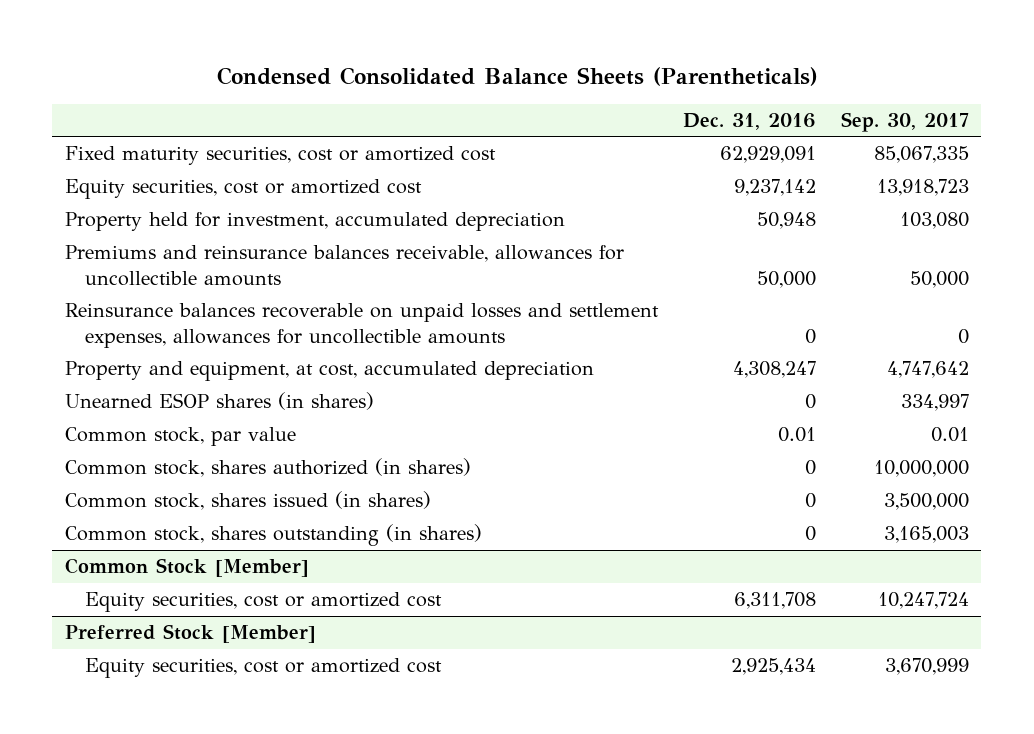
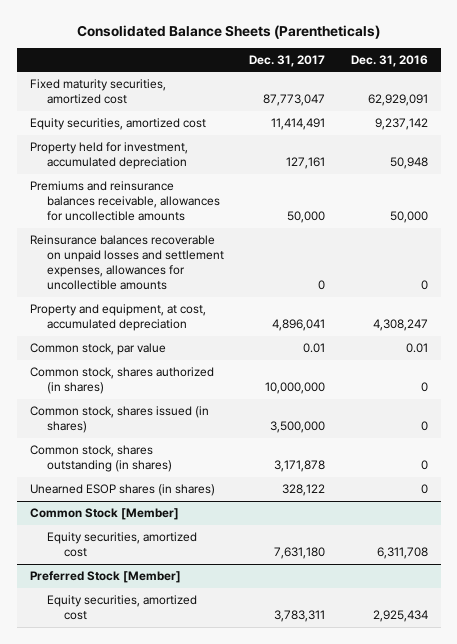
[216,66,818,86] Condensed Consolidated Balance Sheets (Parentheticals) -> [76,24,380,39] Consolidated Balance Sheets (Parentheticals)
[840,111,969,132] Sep. 30, 2017 -> none
none -> [249,54,326,67] Dec. 31, 2017
[64,146,496,166] Fixed maturity securities, cost or amortized cost -> [29,79,166,105] Fixed maturity securities, amortized cost
[64,179,422,200] Equity securities, cost or amortized cost -> [29,118,206,131] Equity securities, amortized cost
[64,392,374,411] Unearned ESOP shares (in shares) -> [29,484,215,497] Unearned ESOP shares (in shares)
[85,592,443,613] Equity securities, cost or amortized cost -> [46,532,197,558] Equity securities, amortized cost
[85,658,443,679] Equity securities, cost or amortized cost -> [46,595,197,621] Equity securities, amortized cost

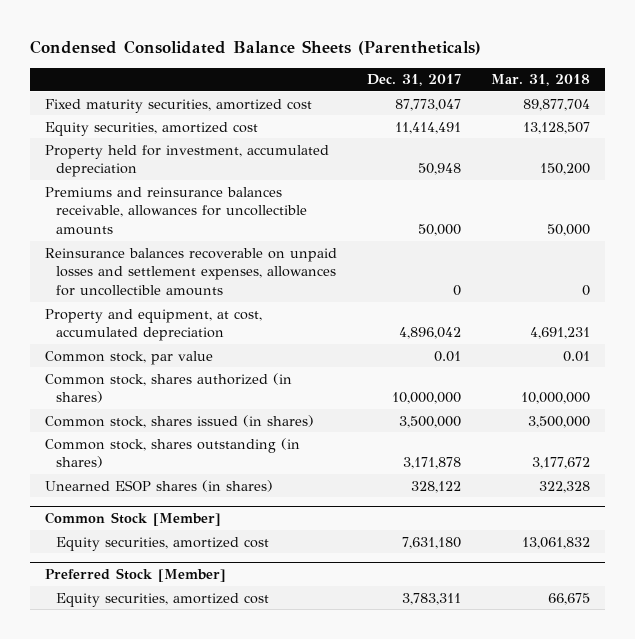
[76,24,380,39] Consolidated Balance Sheets (Parentheticals) -> [30,40,482,56] Condensed Consolidated Balance Sheets (Parentheticals)
[350,54,428,67] Dec. 31, 2016 -> none
none -> [490,74,590,87] Mar. 31, 2018
[286,157,326,170] 127,161 -> [418,163,462,176] 50,948
[272,319,326,332] 4,896,041 -> [399,327,462,340] 4,896,042

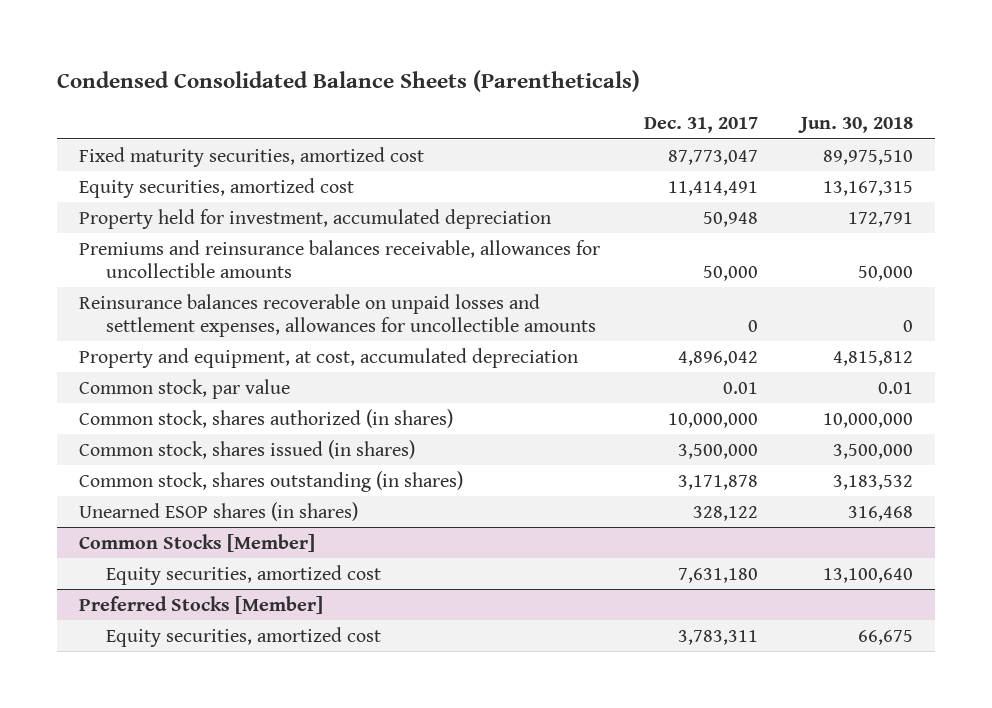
[490,74,590,87] Mar. 31, 2018 -> none
none -> [798,117,914,134] Jun. 30, 2018
[45,512,222,527] Common Stock [Member] -> [79,533,316,552] Common Stocks [Member]
[45,568,227,583] Preferred Stock [Member] -> [79,595,324,614] Preferred Stocks [Member]

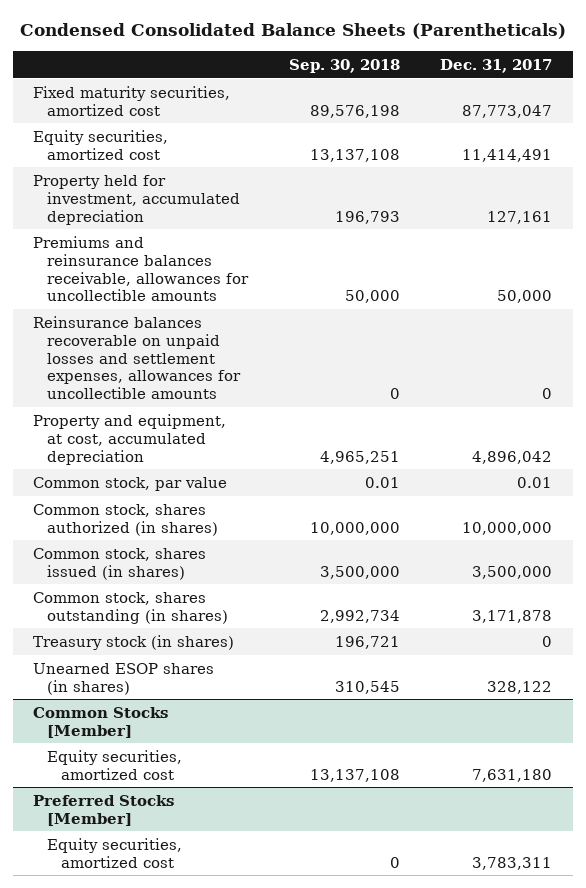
[798,117,914,134] Jun. 30, 2018 -> none
none -> [288,58,400,73] Sep. 30, 2018
[702,211,758,227] 50,948 -> [487,210,553,224] 127,161
none -> [33,634,235,650] Treasury stock (in shares)

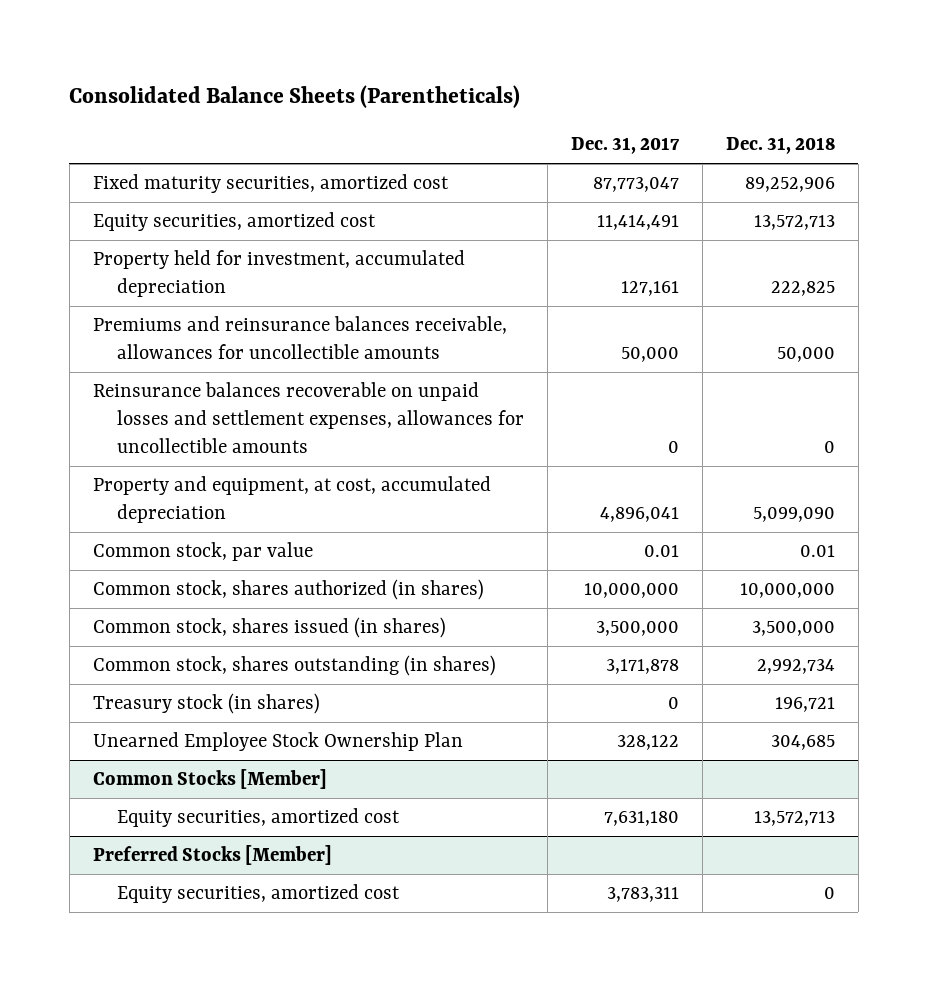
[19,23,566,40] Condensed Consolidated Balance Sheets (Parentheticals) -> [69,85,521,109] Consolidated Balance Sheets (Parentheticals)
[288,58,400,73] Sep. 30, 2018 -> none
none -> [725,137,835,155] Dec. 31, 2018
[472,450,553,464] 4,896,042 -> [599,507,679,523] 4,896,041
[33,662,215,695] Unearned ESOP shares (in shares) -> [92,732,463,752] Unearned Employee Stock Ownership Plan

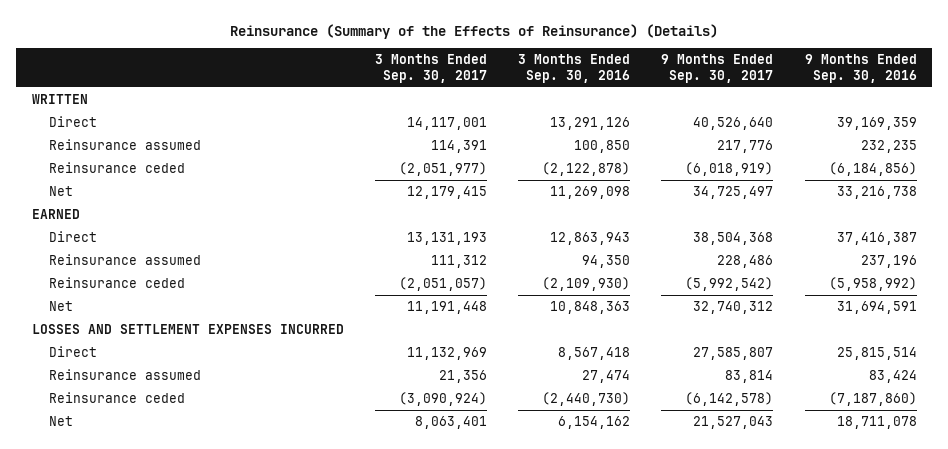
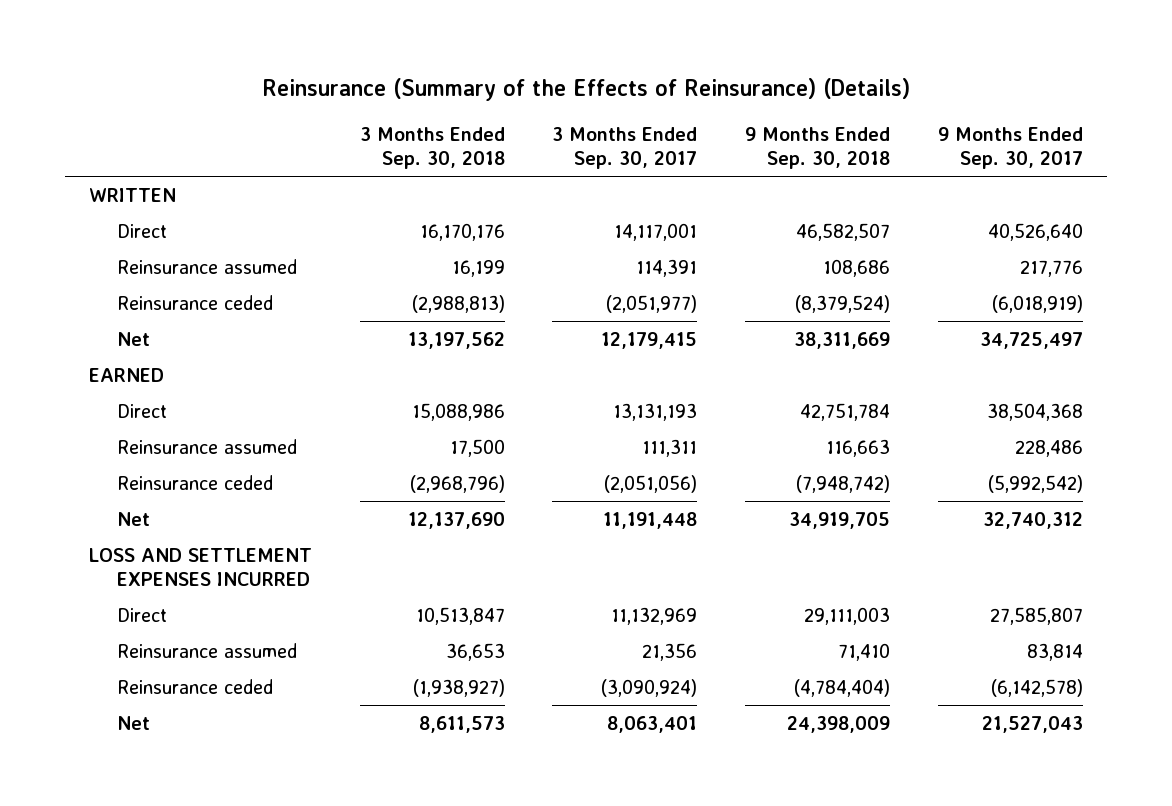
[518,53,631,83] 3 Months Ended Sep. 30, 2016 -> none
[804,53,917,83] 9 Months Ended Sep. 30, 2016 -> none
none -> [359,127,505,170] 3 Months Ended Sep. 30, 2018
none -> [745,127,891,170] 9 Months Ended Sep. 30, 2018
[431,255,488,269] 111,312 -> [642,438,698,457] 111,311
[399,277,488,292] (2,051,057) -> [604,474,698,493] (2,051,056)
[31,324,344,335] LOSSES AND SETTLEMENT EXPENSES INCURRED -> [88,547,312,586] LOSS AND SETTLEMENT EXPENSES INCURRED

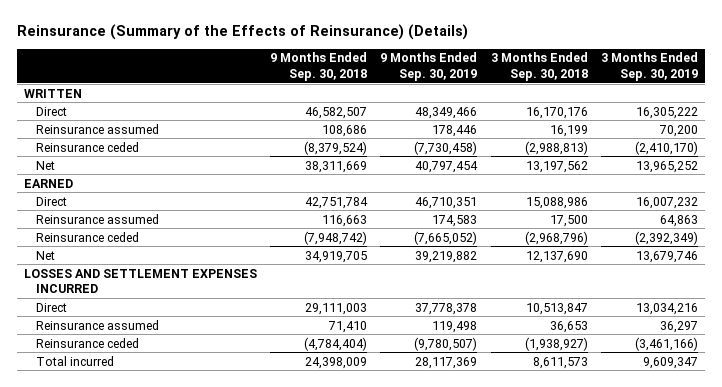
[552,127,698,170] 3 Months Ended Sep. 30, 2017 -> none
[937,127,1083,170] 9 Months Ended Sep. 30, 2017 -> none
none -> [380,52,478,81] 9 Months Ended Sep. 30, 2019
none -> [600,52,698,81] 3 Months Ended Sep. 30, 2019
[88,547,312,586] LOSS AND SETTLEMENT EXPENSES INCURRED -> [23,268,257,293] LOSSES AND SETTLEMENT EXPENSES INCURRED
[116,715,150,730] Net -> [36,355,115,366] Total incurred

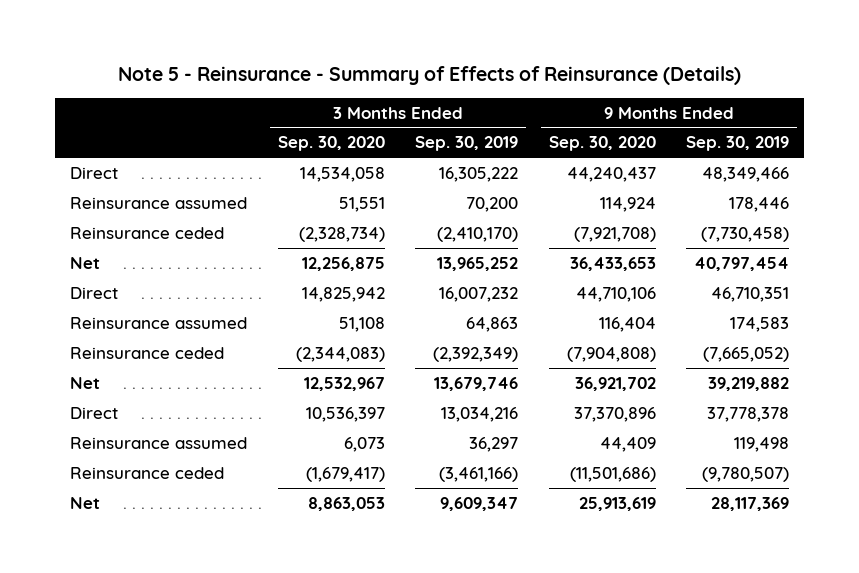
[16,24,468,41] Reinsurance (Summary of the Effects of Reinsurance) (Details) -> [117,65,741,85] Note 5 - Reinsurance - Summary of Effects of Reinsurance (Details)
[269,52,367,81] 9 Months Ended Sep. 30, 2018 -> none
[490,52,588,81] 3 Months Ended Sep. 30, 2018 -> none
none -> [277,136,385,152] Sep. 30, 2020
none -> [548,136,656,152] Sep. 30, 2020
[23,88,82,98] WRITTEN -> none
[23,178,73,188] EARNED -> none
[23,268,257,293] LOSSES AND SETTLEMENT EXPENSES INCURRED -> none
[36,355,115,366] Total incurred -> [69,496,100,509] Net

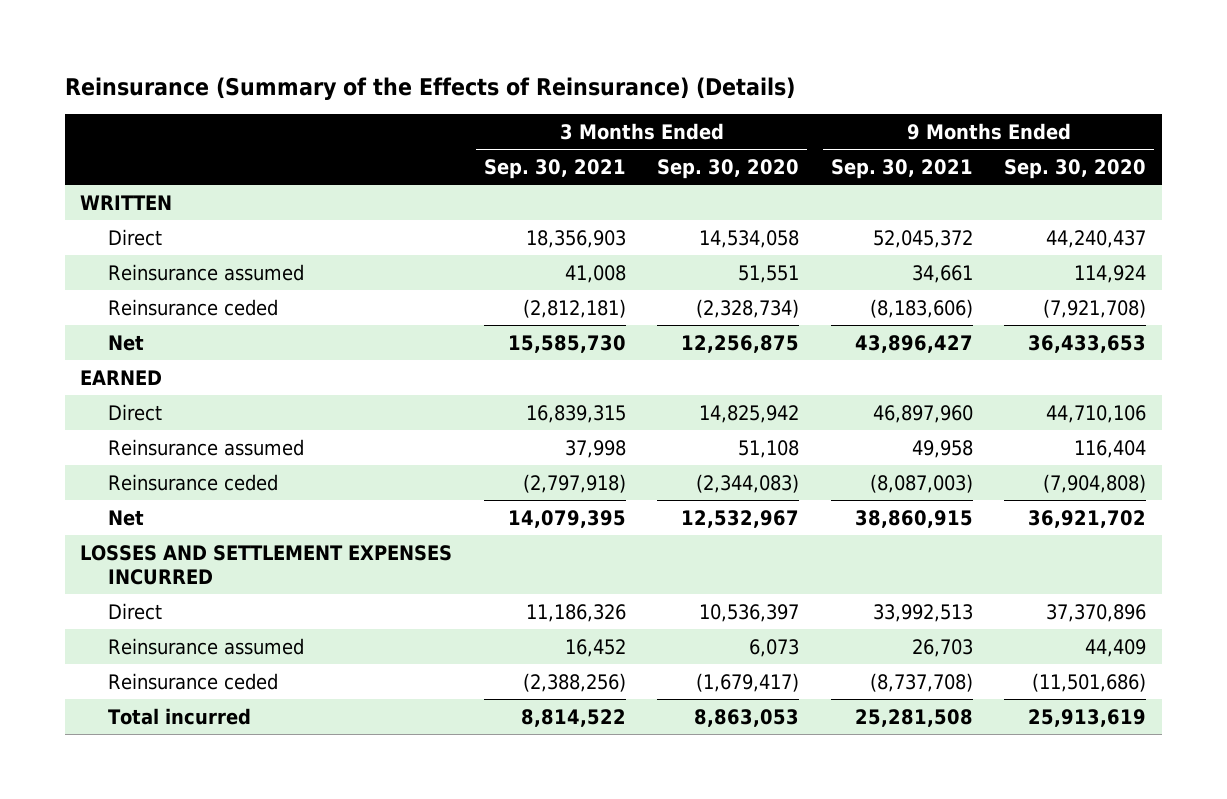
[117,65,741,85] Note 5 - Reinsurance - Summary of Effects of Reinsurance (Details) -> [64,76,795,100] Reinsurance (Summary of the Effects of Reinsurance) (Details)
[415,136,519,152] Sep. 30, 2019 -> none
[686,136,790,152] Sep. 30, 2019 -> none
none -> [483,158,626,179] Sep. 30, 2021
none -> [830,158,973,179] Sep. 30, 2021
none -> [80,194,173,210] WRITTEN
none -> [80,369,163,385] EARNED
none -> [80,544,453,585] LOSSES AND SETTLEMENT EXPENSES INCURRED
[69,496,100,509] Net -> [108,707,252,725] Total incurred

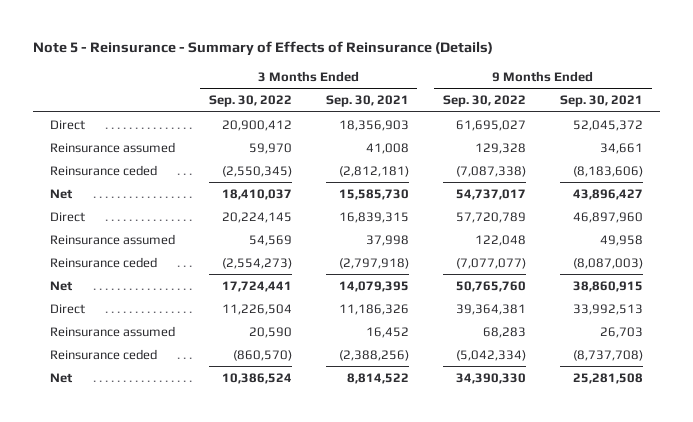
[64,76,795,100] Reinsurance (Summary of the Effects of Reinsurance) (Details) -> [32,41,493,57] Note 5 - Reinsurance - Summary of Effects of Reinsurance (Details)
[657,158,800,179] Sep. 30, 2020 -> none
[1004,158,1147,179] Sep. 30, 2020 -> none
none -> [208,95,292,108] Sep. 30, 2022
none -> [442,95,526,108] Sep. 30, 2022
[80,194,173,210] WRITTEN -> none
[80,369,163,385] EARNED -> none
[80,544,453,585] LOSSES AND SETTLEMENT EXPENSES INCURRED -> none
[108,707,252,725] Total incurred -> [49,372,73,383] Net

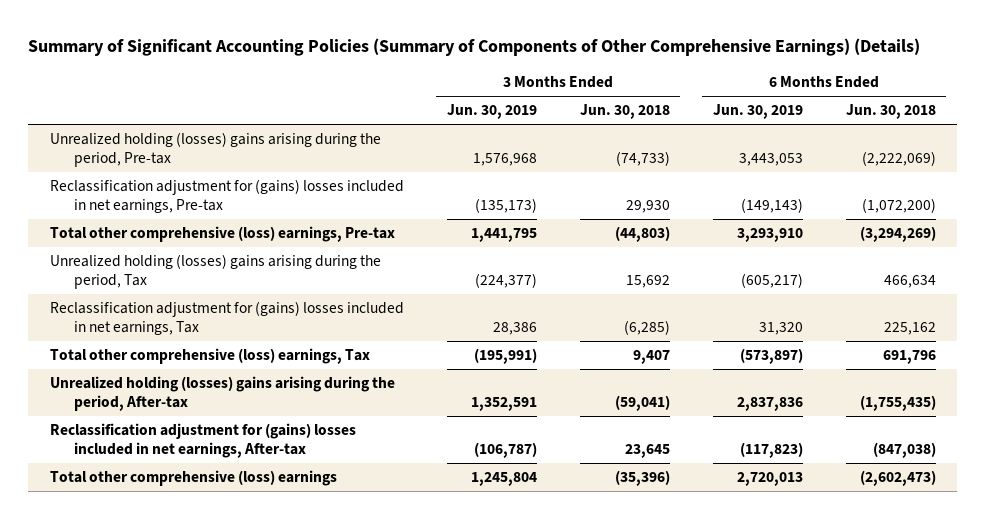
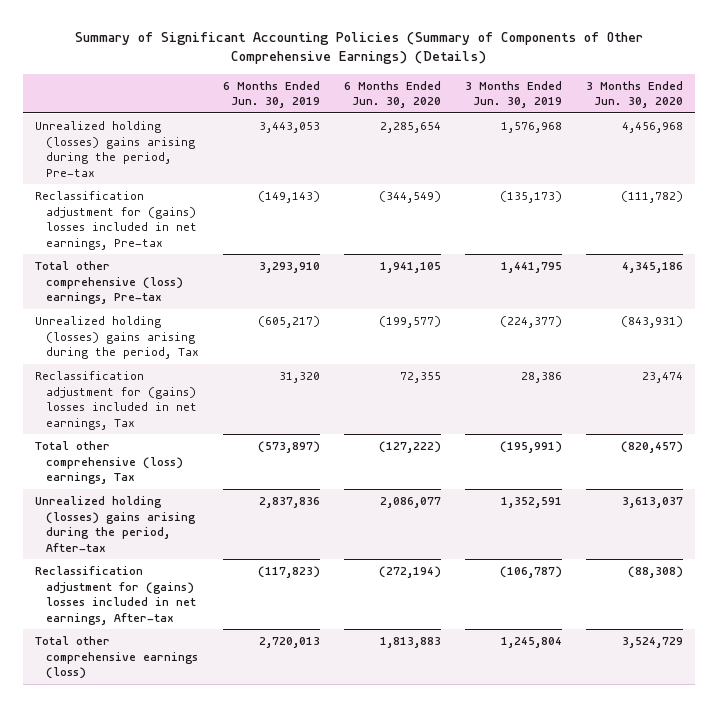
[579,104,670,120] Jun. 30, 2018 -> none
[845,104,936,120] Jun. 30, 2018 -> none
none -> [343,80,441,109] 6 Months Ended Jun. 30, 2020
none -> [585,80,683,109] 3 Months Ended Jun. 30, 2020
[49,470,337,487] Total other comprehensive (loss) earnings -> [35,636,198,680] Total other comprehensive earnings (loss)

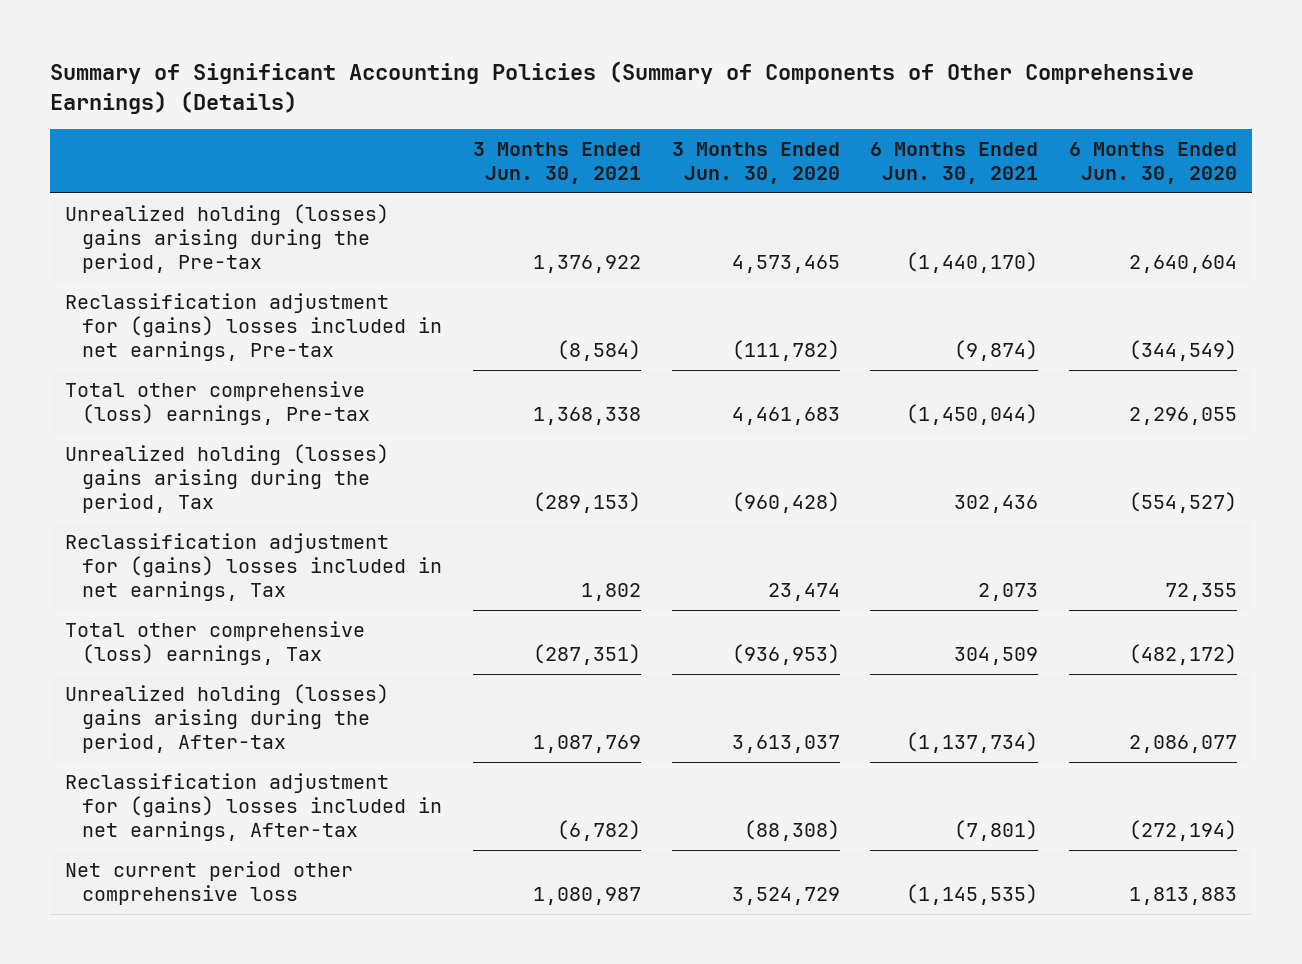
[222,80,320,109] 6 Months Ended Jun. 30, 2019 -> none
[464,80,562,109] 3 Months Ended Jun. 30, 2019 -> none
none -> [473,142,642,185] 3 Months Ended Jun. 30, 2021
none -> [870,142,1039,185] 6 Months Ended Jun. 30, 2021
[379,122,441,134] 2,285,654 -> [1128,254,1237,273] 2,640,604
[621,122,683,134] 4,456,968 -> [731,254,840,273] 4,573,465
[379,262,441,274] 1,941,105 -> [1128,406,1237,425] 2,296,055
[621,262,683,274] 4,345,186 -> [731,406,840,425] 4,461,683
[378,316,441,329] (199,577) -> [1128,491,1237,513] (554,527)
[620,316,683,329] (843,931) -> [731,491,840,513] (960,428)
[378,441,441,454] (127,222) -> [1128,643,1237,665] (482,172)
[620,441,683,454] (820,457) -> [731,643,840,665] (936,953)
[35,636,198,680] Total other comprehensive earnings (loss) -> [65,860,354,905] Net current period other comprehensive loss

